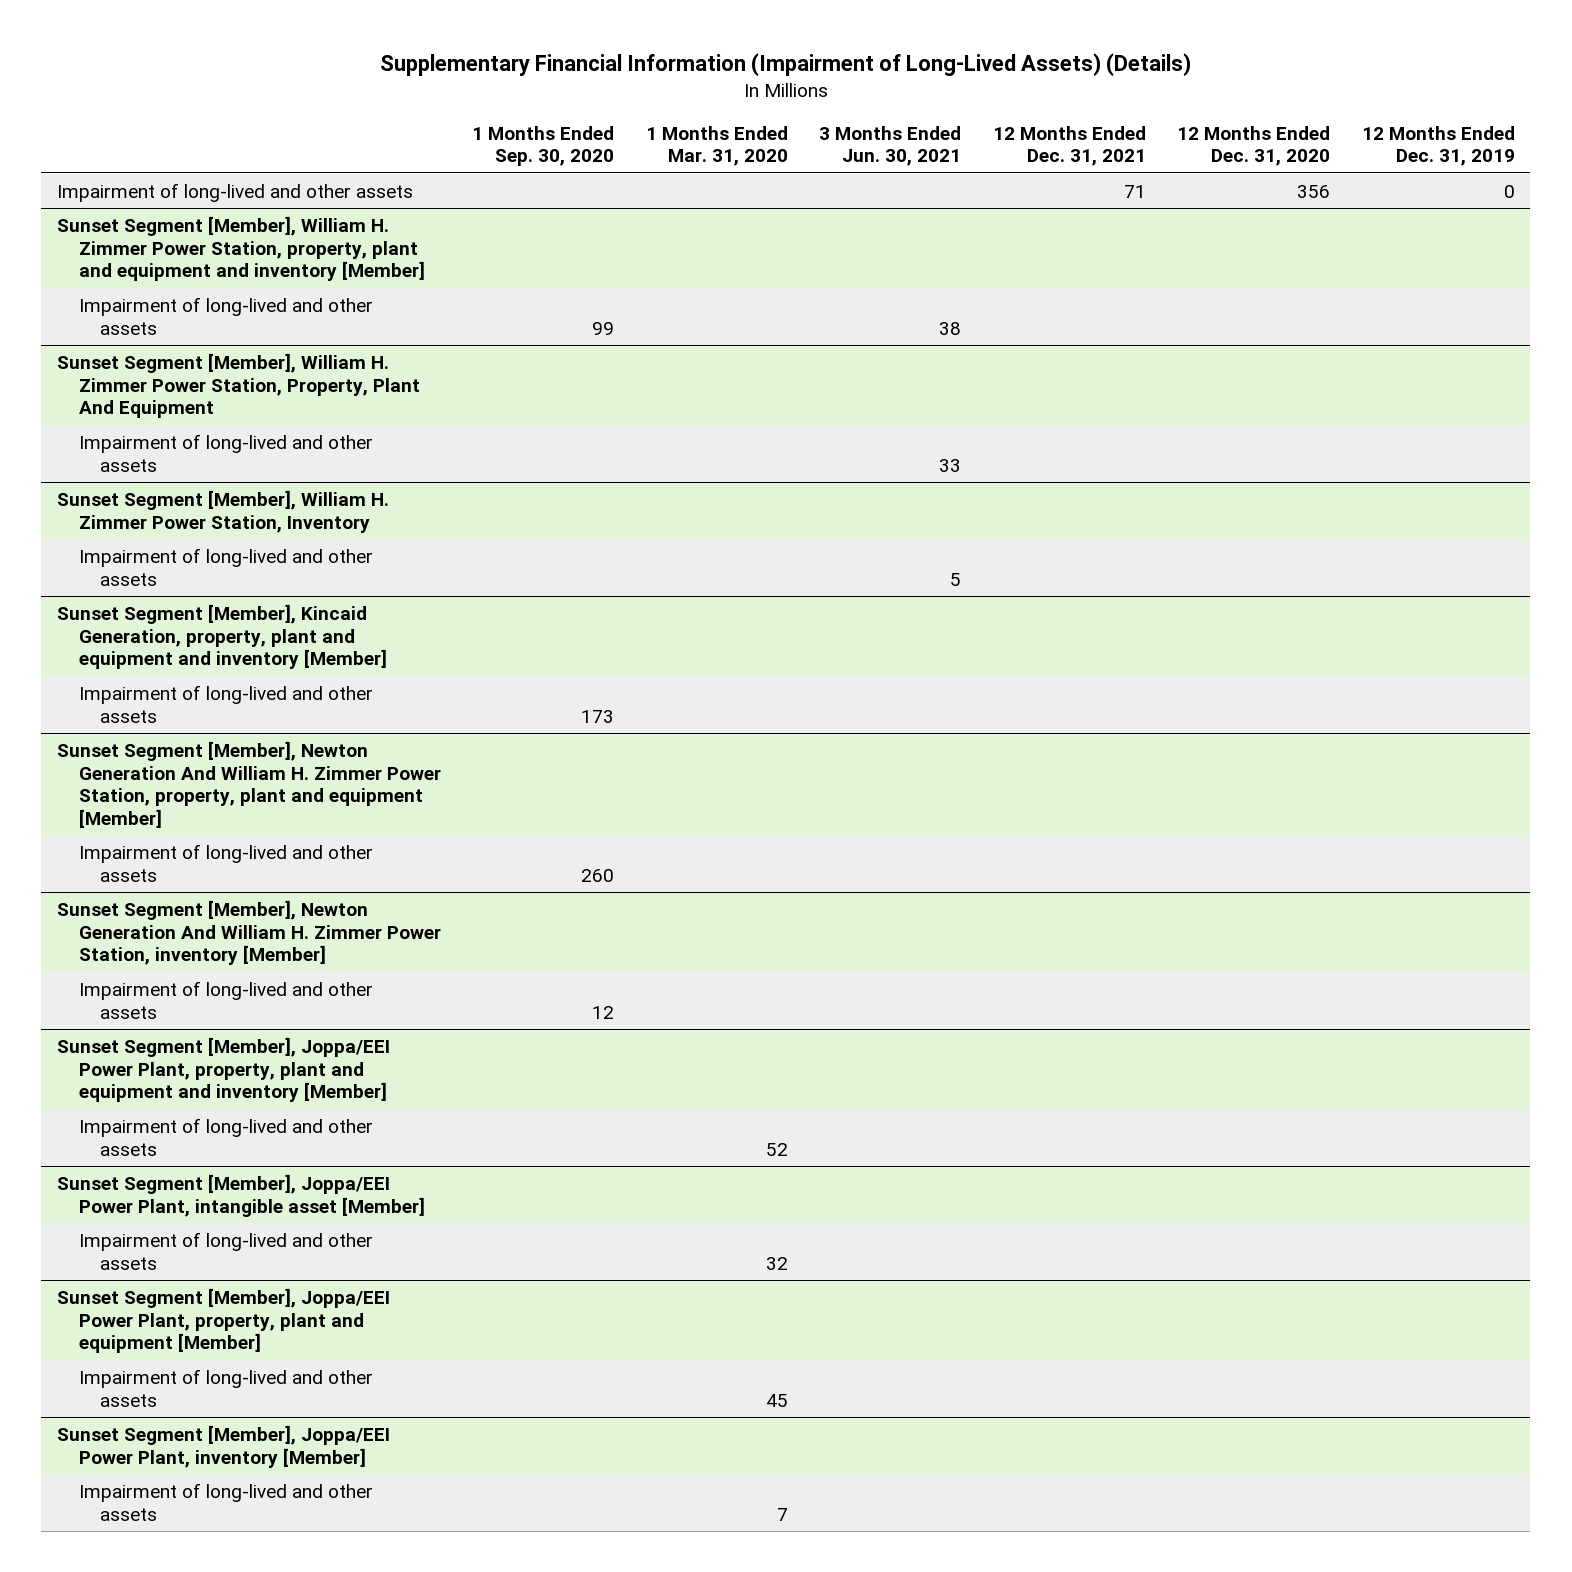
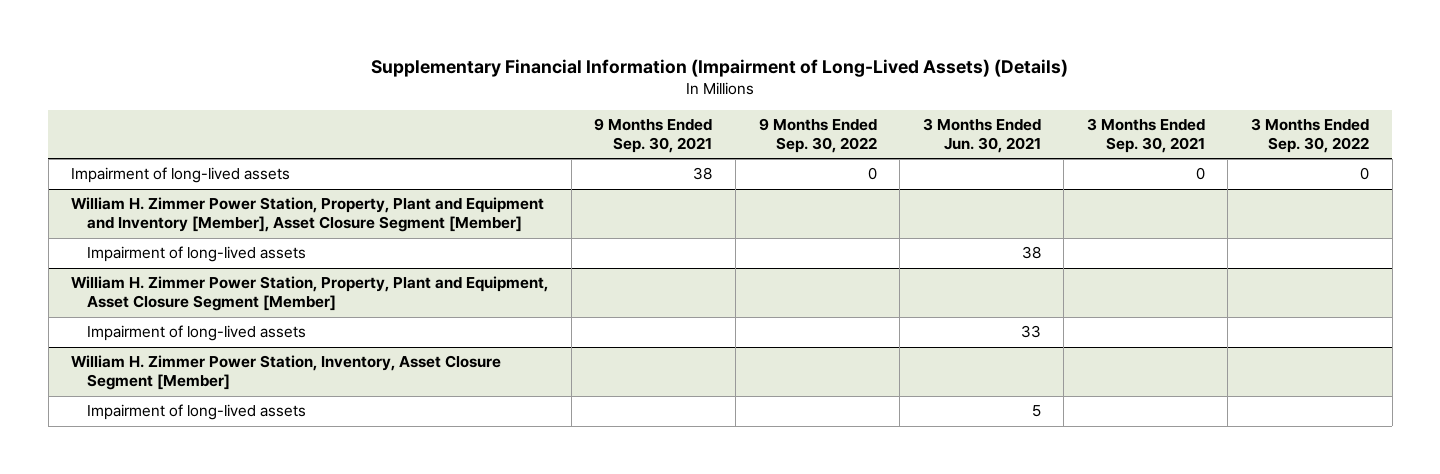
[472,125,615,167] 1 Months Ended Sep. 30, 2020 -> none
[645,125,788,167] 1 Months Ended Mar. 31, 2020 -> none
[992,125,1146,167] 12 Months Ended Dec. 31, 2021 -> none
[1177,125,1331,167] 12 Months Ended Dec. 31, 2020 -> none
[1361,125,1515,167] 12 Months Ended Dec. 31, 2019 -> none
none -> [594,117,713,154] 9 Months Ended Sep. 30, 2021
none -> [758,117,877,154] 9 Months Ended Sep. 30, 2022
none -> [1086,117,1205,154] 3 Months Ended Sep. 30, 2021
none -> [1250,117,1369,154] 3 Months Ended Sep. 30, 2022
[57,603,387,670] Sunset Segment [Member], Kincaid Generation, property, plant and equipment and inventory [Member] -> none
[78,684,373,723] Impairment of long-lived and other assets -> none
[57,740,441,828] Sunset Segment [Member], Newton Generation And William H. Zimmer Power Station, property, plant and equipment [Member] -> none
[78,843,373,882] Impairment of long-lived and other assets -> none
[57,899,441,966] Sunset Segment [Member], Newton Generation And William H. Zimmer Power Station, inventory [Member] -> none
[78,980,373,1019] Impairment of long-lived and other assets -> none
[57,1036,391,1103] Sunset Segment [Member], Joppa/EEI Power Plant, property, plant and equipment and inventory [Member] -> none
[78,1117,373,1156] Impairment of long-lived and other assets -> none
[57,1173,425,1217] Sunset Segment [Member], Joppa/EEI Power Plant, intangible asset [Member] -> none
[78,1231,373,1270] Impairment of long-lived and other assets -> none
[57,1287,391,1354] Sunset Segment [Member], Joppa/EEI Power Plant, property, plant and equipment [Member] -> none
[78,1368,373,1407] Impairment of long-lived and other assets -> none
[57,1424,391,1468] Sunset Segment [Member], Joppa/EEI Power Plant, inventory [Member] -> none
[78,1482,373,1521] Impairment of long-lived and other assets -> none
[57,182,414,202] Impairment of long-lived and other assets -> [71,167,291,184] Impairment of long-lived assets
[57,215,425,282] Sunset Segment [Member], William H. Zimmer Power Station, property, plant and equipment and inventory [Member] -> [71,197,545,233] William H. Zimmer Power Station, Property, Plant and Equipment and Inventory [Member], Asset Closure Segment [Member]
[78,296,373,335] Impairment of long-lived and other assets -> [86,246,306,263] Impairment of long-lived assets
[57,352,420,419] Sunset Segment [Member], William H. Zimmer Power Station, Property, Plant And Equipment -> [71,276,549,312] William H. Zimmer Power Station, Property, Plant and Equipment, Asset Closure Segment [Member]
[78,433,373,472] Impairment of long-lived and other assets -> [86,325,306,342] Impairment of long-lived assets
[57,489,390,533] Sunset Segment [Member], William H. Zimmer Power Station, Inventory -> [71,355,502,391] William H. Zimmer Power Station, Inventory, Asset Closure Segment [Member]
[78,547,373,586] Impairment of long-lived and other assets -> [86,404,306,421] Impairment of long-lived assets

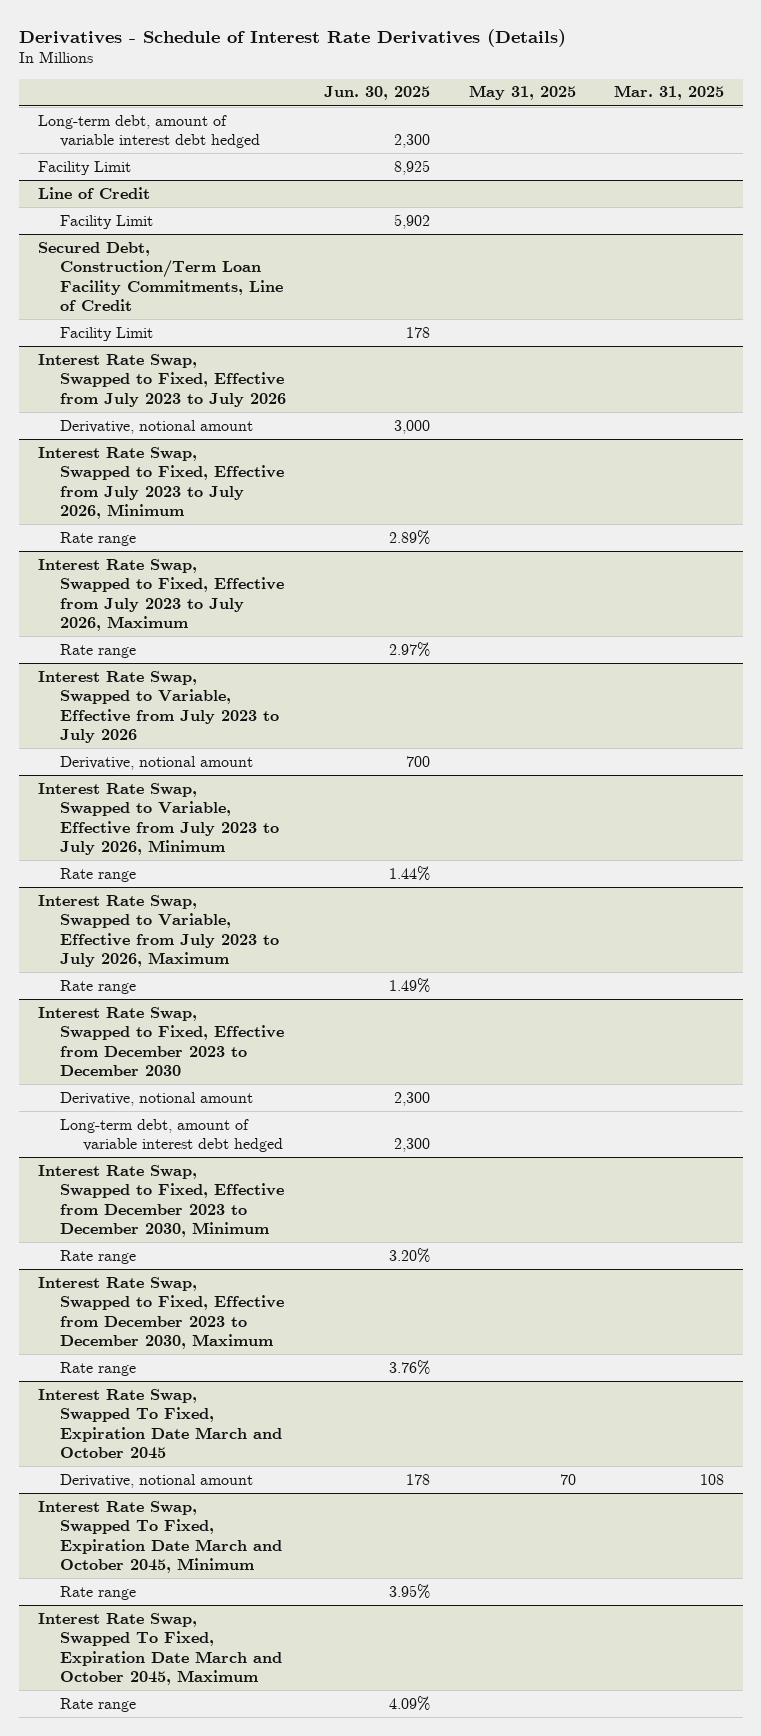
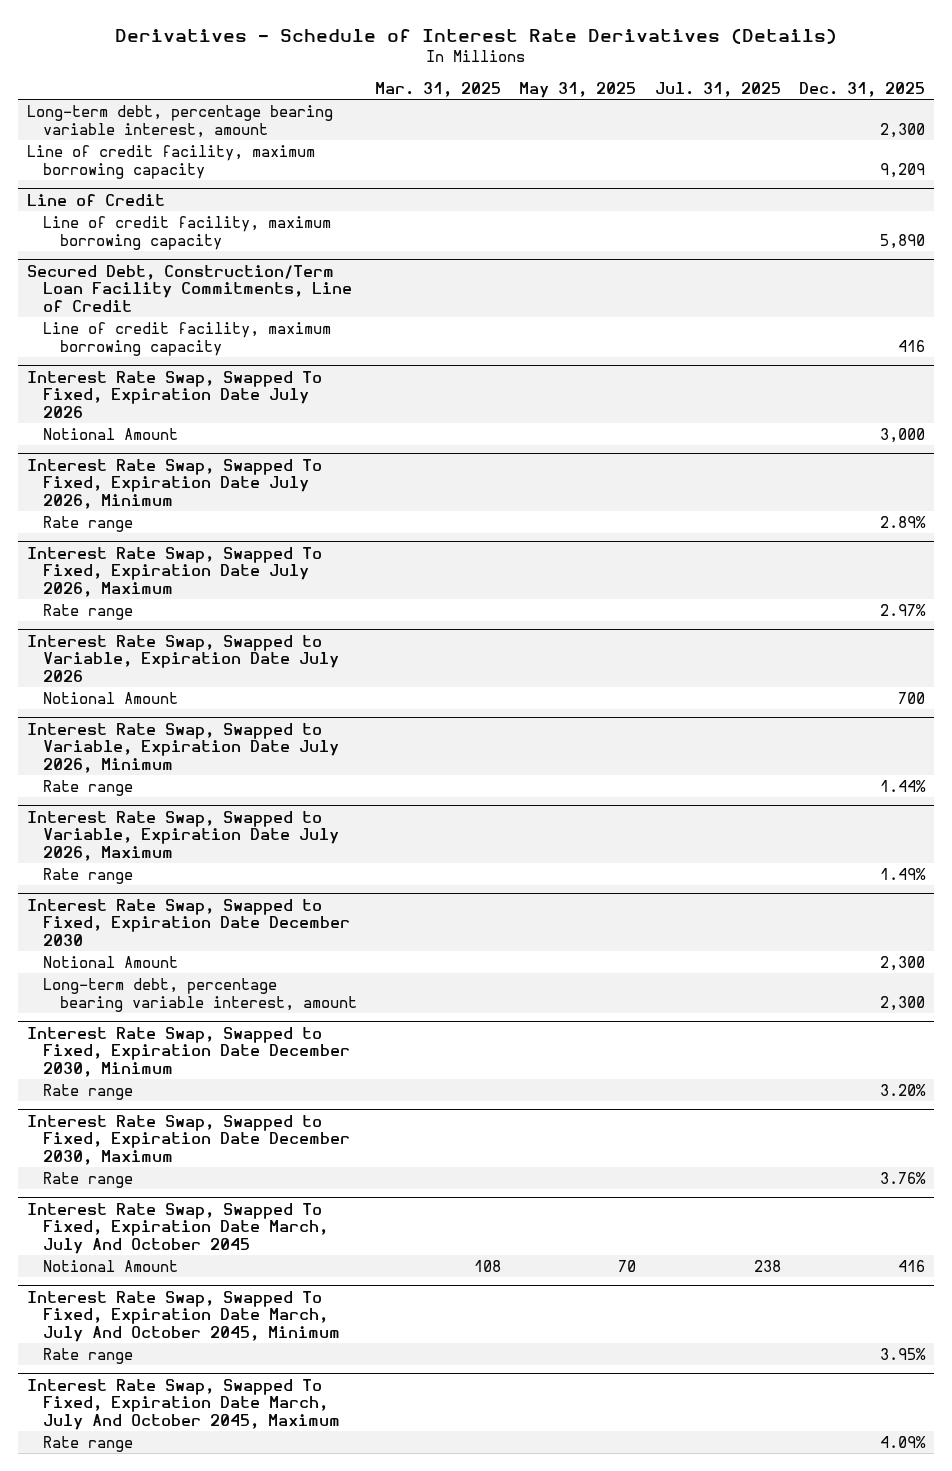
[324,86,431,101] Jun. 30, 2025 -> none
none -> [654,81,781,97] Jul. 31, 2025
none -> [798,81,925,97] Dec. 31, 2025
[37,114,261,149] Long-term debt, amount of variable interest debt hedged -> [27,104,334,138] Long-term debt, percentage bearing variable interest, amount
[37,160,131,175] Facility Limit -> [27,144,316,179] Line of credit facility, maximum borrowing capacity
[60,214,154,229] Facility Limit -> [43,215,332,250] Line of credit facility, maximum borrowing capacity
[60,326,154,341] Facility Limit -> [43,321,332,356] Line of credit facility, maximum borrowing capacity
[37,353,287,407] Interest Rate Swap, Swapped to Fixed, Effective from July 2023 to July 2026 -> [27,370,323,419] Interest Rate Swap, Swapped To Fixed, Expiration Date July 2026
[60,419,254,434] Derivative, notional amount -> [43,427,179,440] Notional Amount
[37,446,285,520] Interest Rate Swap, Swapped to Fixed, Effective from July 2023 to July 2026, Minimum -> [27,458,323,510] Interest Rate Swap, Swapped To Fixed, Expiration Date July 2026, Minimum
[37,558,285,632] Interest Rate Swap, Swapped to Fixed, Effective from July 2023 to July 2026, Maximum -> [27,546,323,598] Interest Rate Swap, Swapped To Fixed, Expiration Date July 2026, Maximum
[37,670,280,744] Interest Rate Swap, Swapped to Variable, Effective from July 2023 to July 2026 -> [27,634,340,683] Interest Rate Swap, Swapped to Variable, Expiration Date July 2026
[60,755,254,770] Derivative, notional amount -> [43,691,179,704] Notional Amount
[37,782,280,856] Interest Rate Swap, Swapped to Variable, Effective from July 2023 to July 2026, Minimum -> [27,722,340,774] Interest Rate Swap, Swapped to Variable, Expiration Date July 2026, Minimum
[37,894,280,968] Interest Rate Swap, Swapped to Variable, Effective from July 2023 to July 2026, Maximum -> [27,810,340,862] Interest Rate Swap, Swapped to Variable, Expiration Date July 2026, Maximum
[37,1006,285,1077] Interest Rate Swap, Swapped to Fixed, Effective from December 2023 to December 2030 -> [27,898,351,947] Interest Rate Swap, Swapped to Fixed, Expiration Date December 2030
[60,1091,254,1106] Derivative, notional amount -> [43,955,179,968] Notional Amount
[60,1118,284,1153] Long-term debt, amount of variable interest debt hedged -> [43,977,357,1012] Long-term debt, percentage bearing variable interest, amount
[37,1164,285,1238] Interest Rate Swap, Swapped to Fixed, Effective from December 2023 to December 2030, Minimum -> [27,1026,351,1078] Interest Rate Swap, Swapped to Fixed, Expiration Date December 2030, Minimum
[37,1276,285,1350] Interest Rate Swap, Swapped to Fixed, Effective from December 2023 to December 2030, Maximum -> [27,1114,351,1166] Interest Rate Swap, Swapped to Fixed, Expiration Date December 2030, Maximum
[37,1388,283,1460] Interest Rate Swap, Swapped To Fixed, Expiration Date March and October 2045 -> none
[60,1473,254,1488] Derivative, notional amount -> none
none -> [27,1202,329,1255] Interest Rate Swap, Swapped To Fixed, Expiration Date March, July And October 2045
none -> [43,1259,179,1272] Notional Amount
[37,1500,283,1574] Interest Rate Swap, Swapped To Fixed, Expiration Date March and October 2045, Minimum -> [27,1290,341,1343] Interest Rate Swap, Swapped To Fixed, Expiration Date March, July And October 2045, Minimum
[37,1612,283,1686] Interest Rate Swap, Swapped To Fixed, Expiration Date March and October 2045, Maximum -> [27,1378,341,1431] Interest Rate Swap, Swapped To Fixed, Expiration Date March, July And October 2045, Maximum

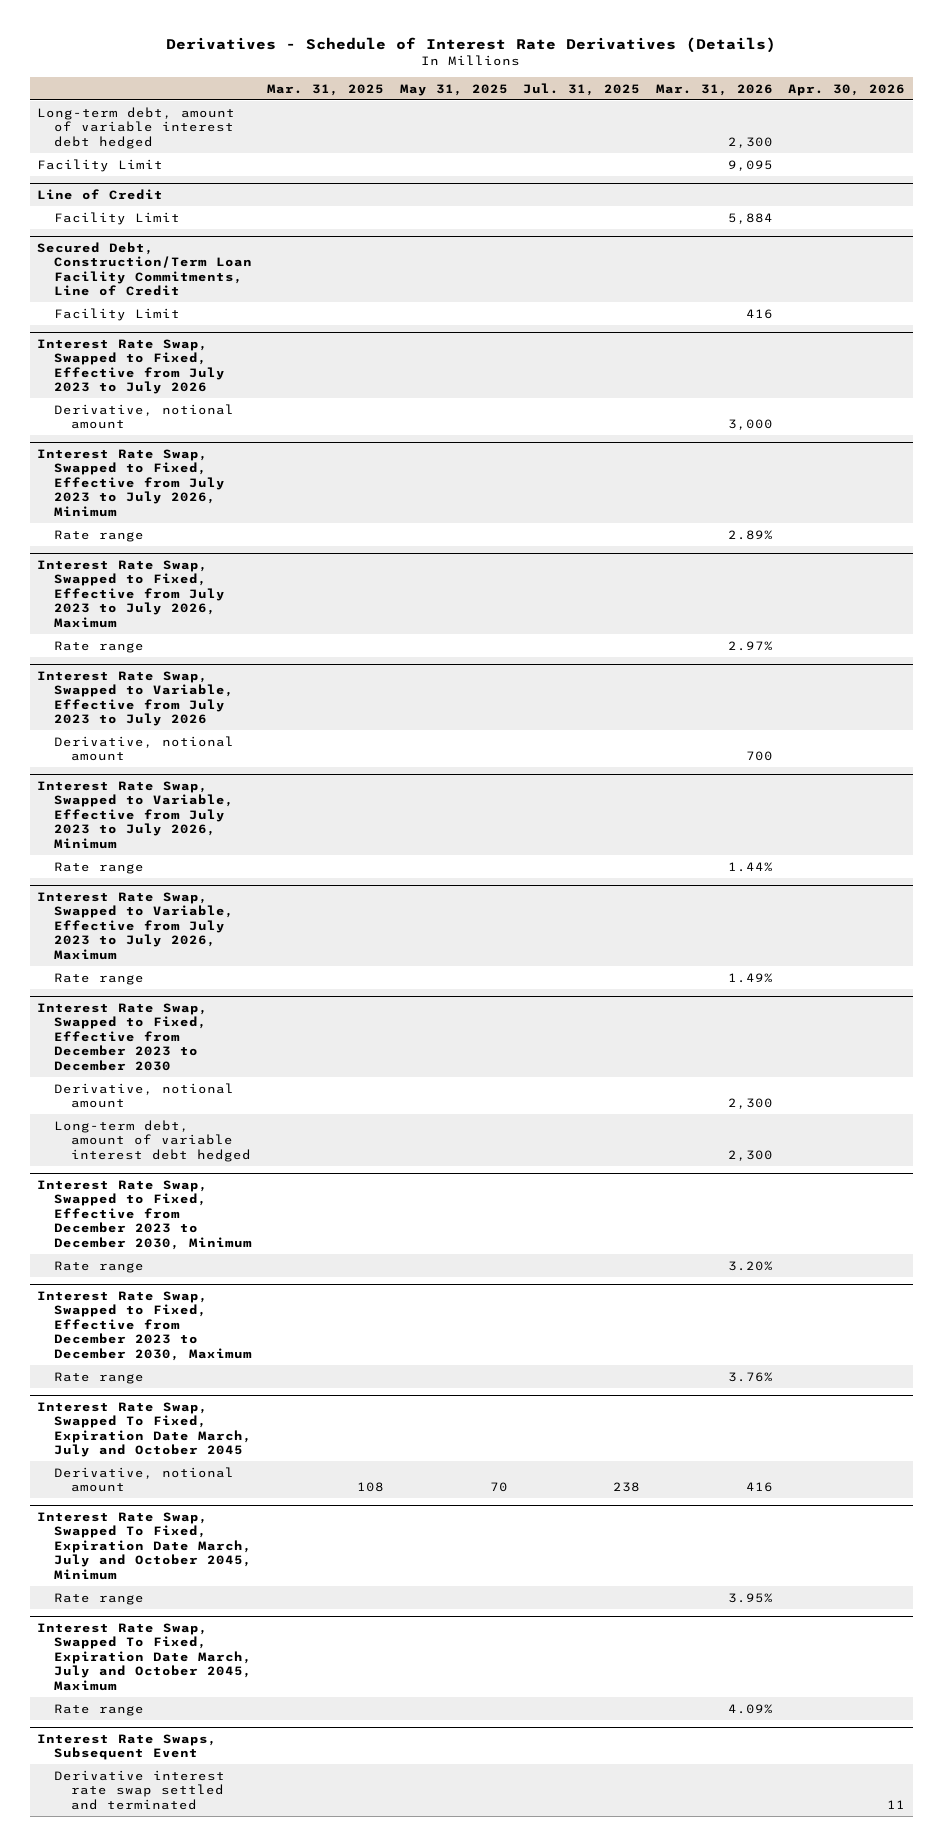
[798,81,925,97] Dec. 31, 2025 -> none
none -> [655,83,773,96] Mar. 31, 2026
none -> [787,83,905,96] Apr. 30, 2026
[27,104,334,138] Long-term debt, percentage bearing variable interest, amount -> [37,106,236,149] Long-term debt, amount of variable interest debt hedged
[27,144,316,179] Line of credit facility, maximum borrowing capacity -> [37,158,164,172] Facility Limit
[43,215,332,250] Line of credit facility, maximum borrowing capacity -> [54,211,181,225] Facility Limit
[43,321,332,356] Line of credit facility, maximum borrowing capacity -> [54,307,181,321] Facility Limit
[27,370,323,419] Interest Rate Swap, Swapped To Fixed, Expiration Date July 2026 -> [37,338,226,395] Interest Rate Swap, Swapped to Fixed, Effective from July 2023 to July 2026
[43,427,179,440] Notional Amount -> [54,403,235,430] Derivative, notional amount
[27,458,323,510] Interest Rate Swap, Swapped To Fixed, Expiration Date July 2026, Minimum -> [37,448,226,517] Interest Rate Swap, Swapped to Fixed, Effective from July 2023 to July 2026, Minimum
[27,546,323,598] Interest Rate Swap, Swapped To Fixed, Expiration Date July 2026, Maximum -> [37,559,226,628] Interest Rate Swap, Swapped to Fixed, Effective from July 2023 to July 2026, Maximum
[27,634,340,683] Interest Rate Swap, Swapped to Variable, Expiration Date July 2026 -> [37,670,235,727] Interest Rate Swap, Swapped to Variable, Effective from July 2023 to July 2026
[43,691,179,704] Notional Amount -> [54,735,235,762] Derivative, notional amount
[27,722,340,774] Interest Rate Swap, Swapped to Variable, Expiration Date July 2026, Minimum -> [37,780,235,849] Interest Rate Swap, Swapped to Variable, Effective from July 2023 to July 2026, Minimum
[27,810,340,862] Interest Rate Swap, Swapped to Variable, Expiration Date July 2026, Maximum -> [37,891,235,960] Interest Rate Swap, Swapped to Variable, Effective from July 2023 to July 2026, Maximum
[27,898,351,947] Interest Rate Swap, Swapped to Fixed, Expiration Date December 2030 -> [37,1002,209,1071] Interest Rate Swap, Swapped to Fixed, Effective from December 2023 to December 2030
[43,955,179,968] Notional Amount -> [54,1082,235,1109] Derivative, notional amount
[43,977,357,1012] Long-term debt, percentage bearing variable interest, amount -> [54,1119,251,1162] Long-term debt, amount of variable interest debt hedged
[27,1026,351,1078] Interest Rate Swap, Swapped to Fixed, Expiration Date December 2030, Minimum -> [37,1179,253,1250] Interest Rate Swap, Swapped to Fixed, Effective from December 2023 to December 2030, Minimum
[27,1114,351,1166] Interest Rate Swap, Swapped to Fixed, Expiration Date December 2030, Maximum -> [37,1290,253,1361] Interest Rate Swap, Swapped to Fixed, Effective from December 2023 to December 2030, Maximum
[27,1202,329,1255] Interest Rate Swap, Swapped To Fixed, Expiration Date March, July And October 2045 -> [37,1401,253,1458] Interest Rate Swap, Swapped To Fixed, Expiration Date March, July and October 2045
[43,1259,179,1272] Notional Amount -> [54,1466,235,1493] Derivative, notional amount
[27,1290,341,1343] Interest Rate Swap, Swapped To Fixed, Expiration Date March, July And October 2045, Minimum -> [37,1511,253,1580] Interest Rate Swap, Swapped To Fixed, Expiration Date March, July and October 2045, Minimum
[27,1378,341,1431] Interest Rate Swap, Swapped To Fixed, Expiration Date March, July And October 2045, Maximum -> [37,1622,253,1691] Interest Rate Swap, Swapped To Fixed, Expiration Date March, July and October 2045, Maximum
none -> [37,1733,218,1761] Interest Rate Swaps, Subsequent Event
none -> [54,1769,226,1810] Derivative interest rate swap settled and terminated

